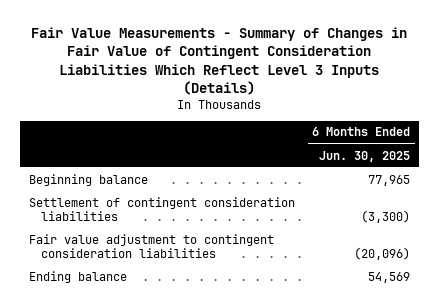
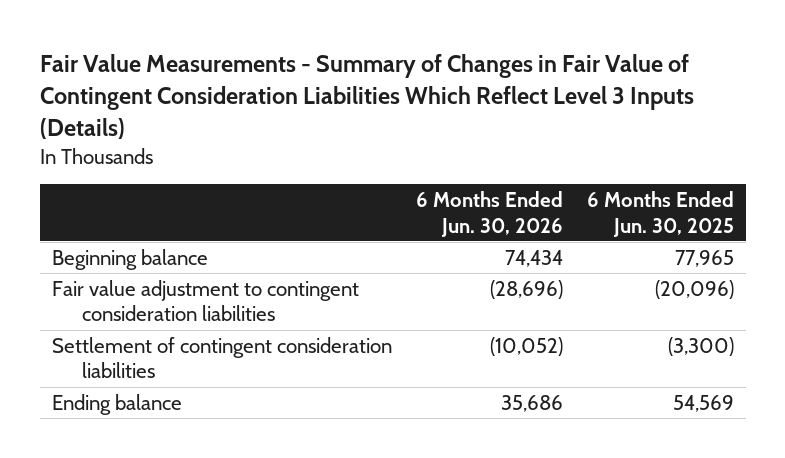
none -> [415,191,563,237] 6 Months Ended Jun. 30, 2026
[28,196,295,221] Settlement of contingent consideration liabilities -> [51,336,392,379] Settlement of contingent consideration liabilities

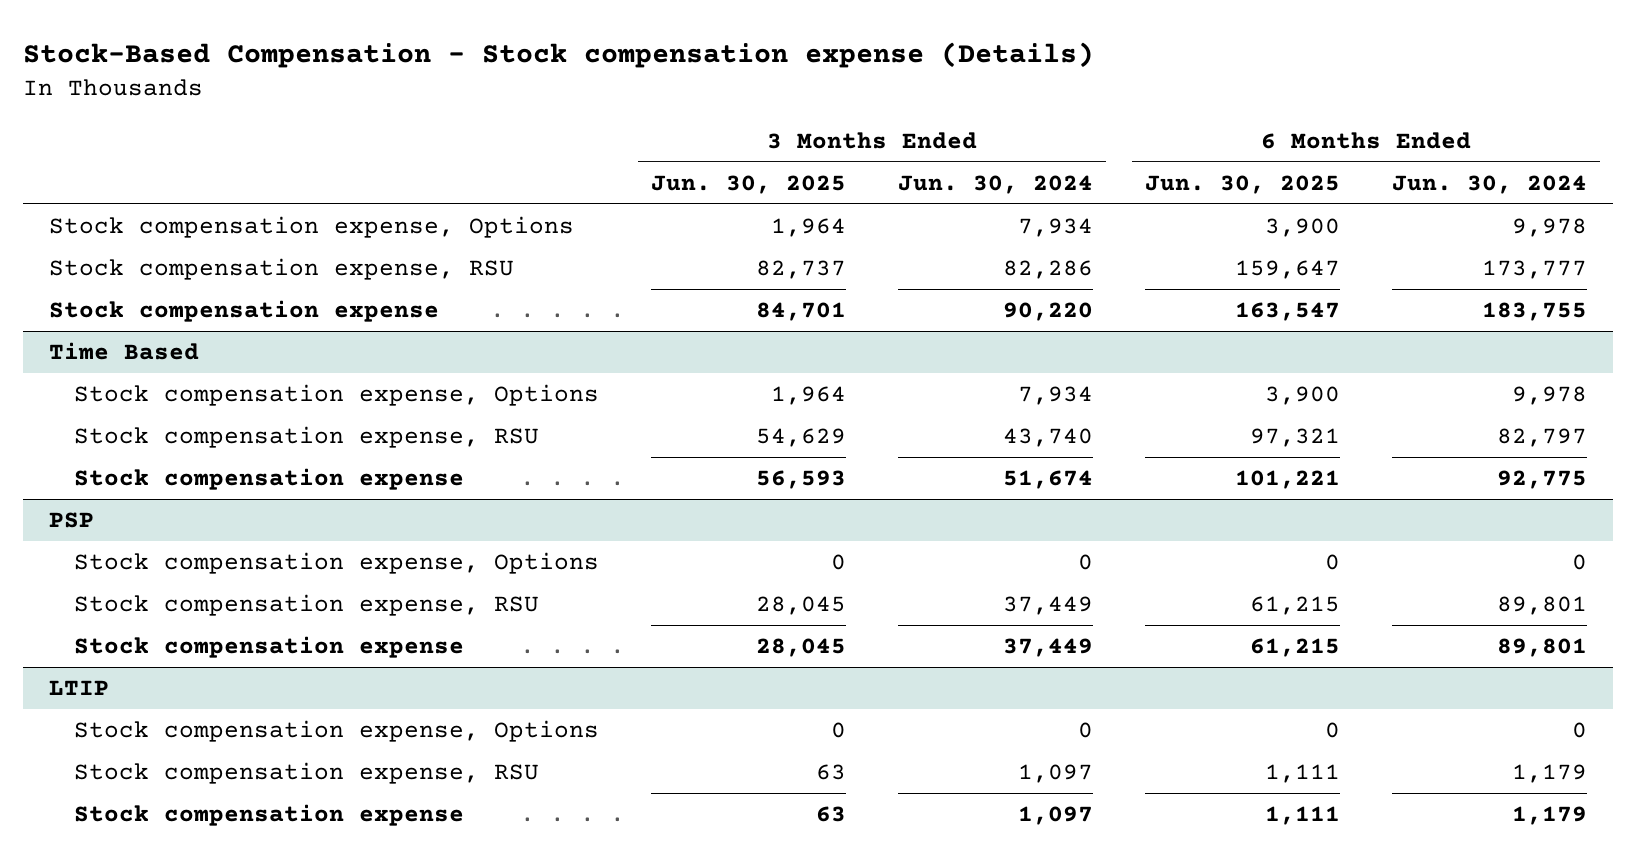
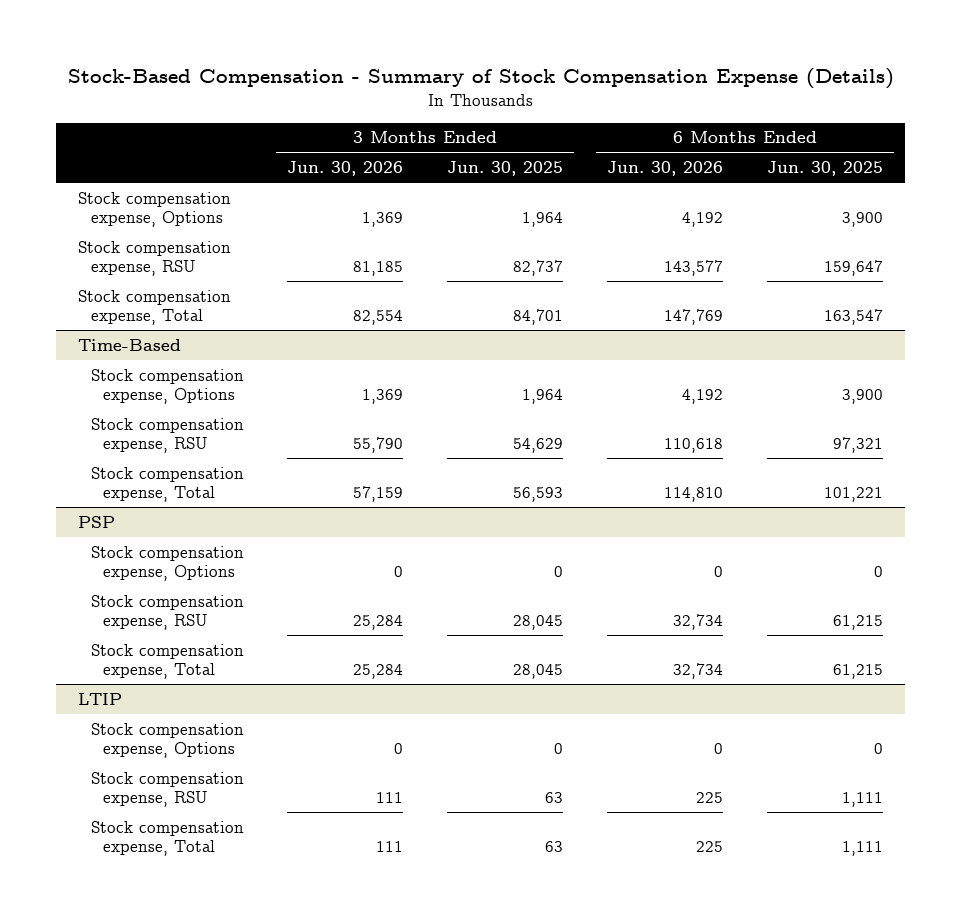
[23,41,1095,68] Stock-Based Compensation - Stock compensation expense (Details) -> [67,67,894,89] Stock-Based Compensation - Summary of Stock Compensation Expense (Details)
[897,174,1093,194] Jun. 30, 2024 -> none
[1391,174,1587,194] Jun. 30, 2024 -> none
none -> [287,161,404,177] Jun. 30, 2026
none -> [607,161,724,177] Jun. 30, 2026
[49,300,440,323] Stock compensation expense -> [78,289,232,326] Stock compensation expense, Total
[49,342,200,361] Time Based -> [78,338,182,351] Time-Based
[73,468,464,491] Stock compensation expense -> [90,466,244,503] Stock compensation expense, Total
[73,636,464,659] Stock compensation expense -> [90,643,244,680] Stock compensation expense, Total
[73,804,464,827] Stock compensation expense -> [90,820,244,857] Stock compensation expense, Total

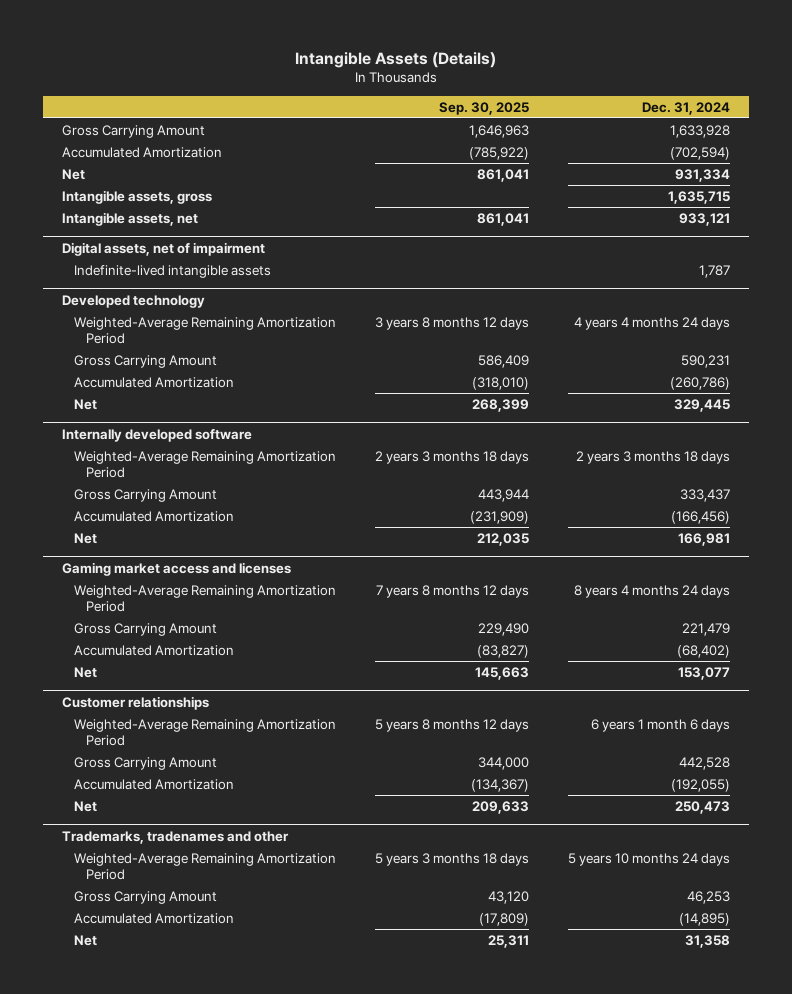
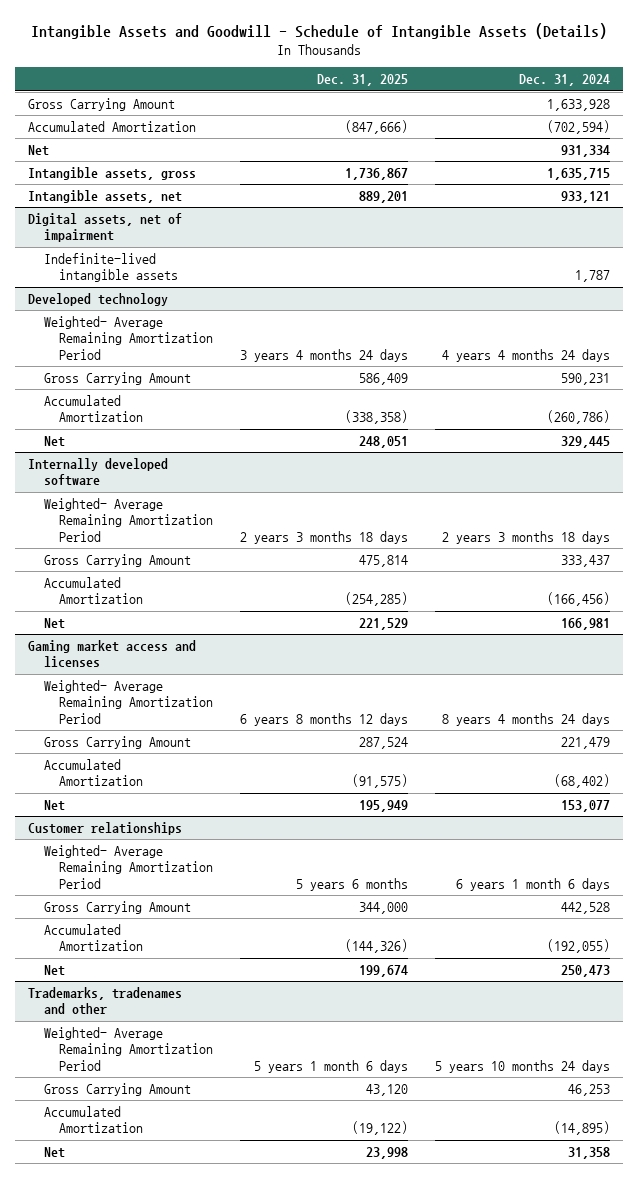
[295,51,497,68] Intangible Assets (Details) -> [30,22,607,39] Intangible Assets and Goodwill - Schedule of Intangible Assets (Details)
[438,101,529,115] Sep. 30, 2025 -> none
none -> [316,74,408,87] Dec. 31, 2025
[73,316,336,344] Weighted-Average Remaining Amortization Period -> [43,315,213,360] Weighted- Average Remaining Amortization Period
[73,450,336,478] Weighted-Average Remaining Amortization Period -> [43,497,213,542] Weighted- Average Remaining Amortization Period
[73,584,336,612] Weighted-Average Remaining Amortization Period -> [43,679,213,724] Weighted- Average Remaining Amortization Period
[73,718,336,746] Weighted-Average Remaining Amortization Period -> [43,844,213,889] Weighted- Average Remaining Amortization Period
[73,852,336,880] Weighted-Average Remaining Amortization Period -> [43,1026,213,1071] Weighted- Average Remaining Amortization Period

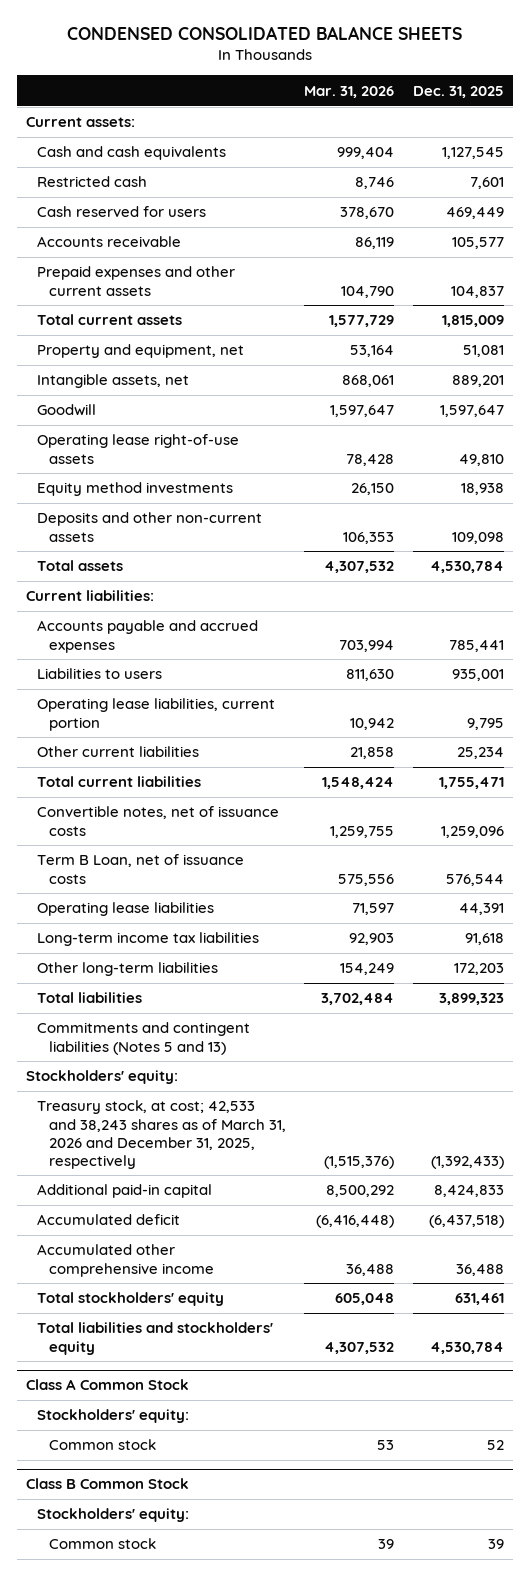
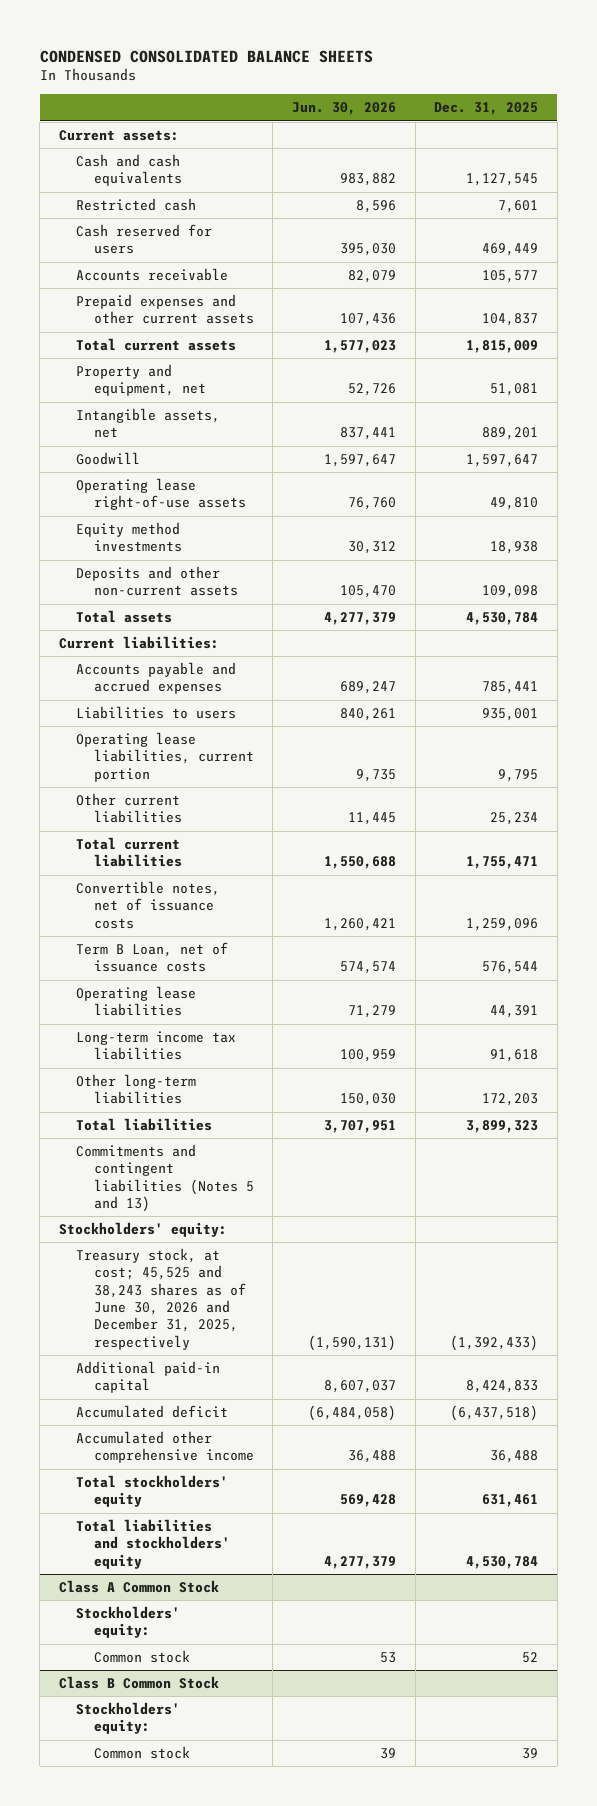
[304,85,395,98] Mar. 31, 2026 -> none
none -> [291,102,396,116] Jun. 30, 2026
[37,1100,287,1169] Treasury stock, at cost; 42,533 and 38,243 shares as of March 31, 2026 and December 31, 2025, respectively -> [76,1248,246,1350] Treasury stock, at cost; 45,525 and 38,243 shares as of June 30, 2026 and December 31, 2025, respectively

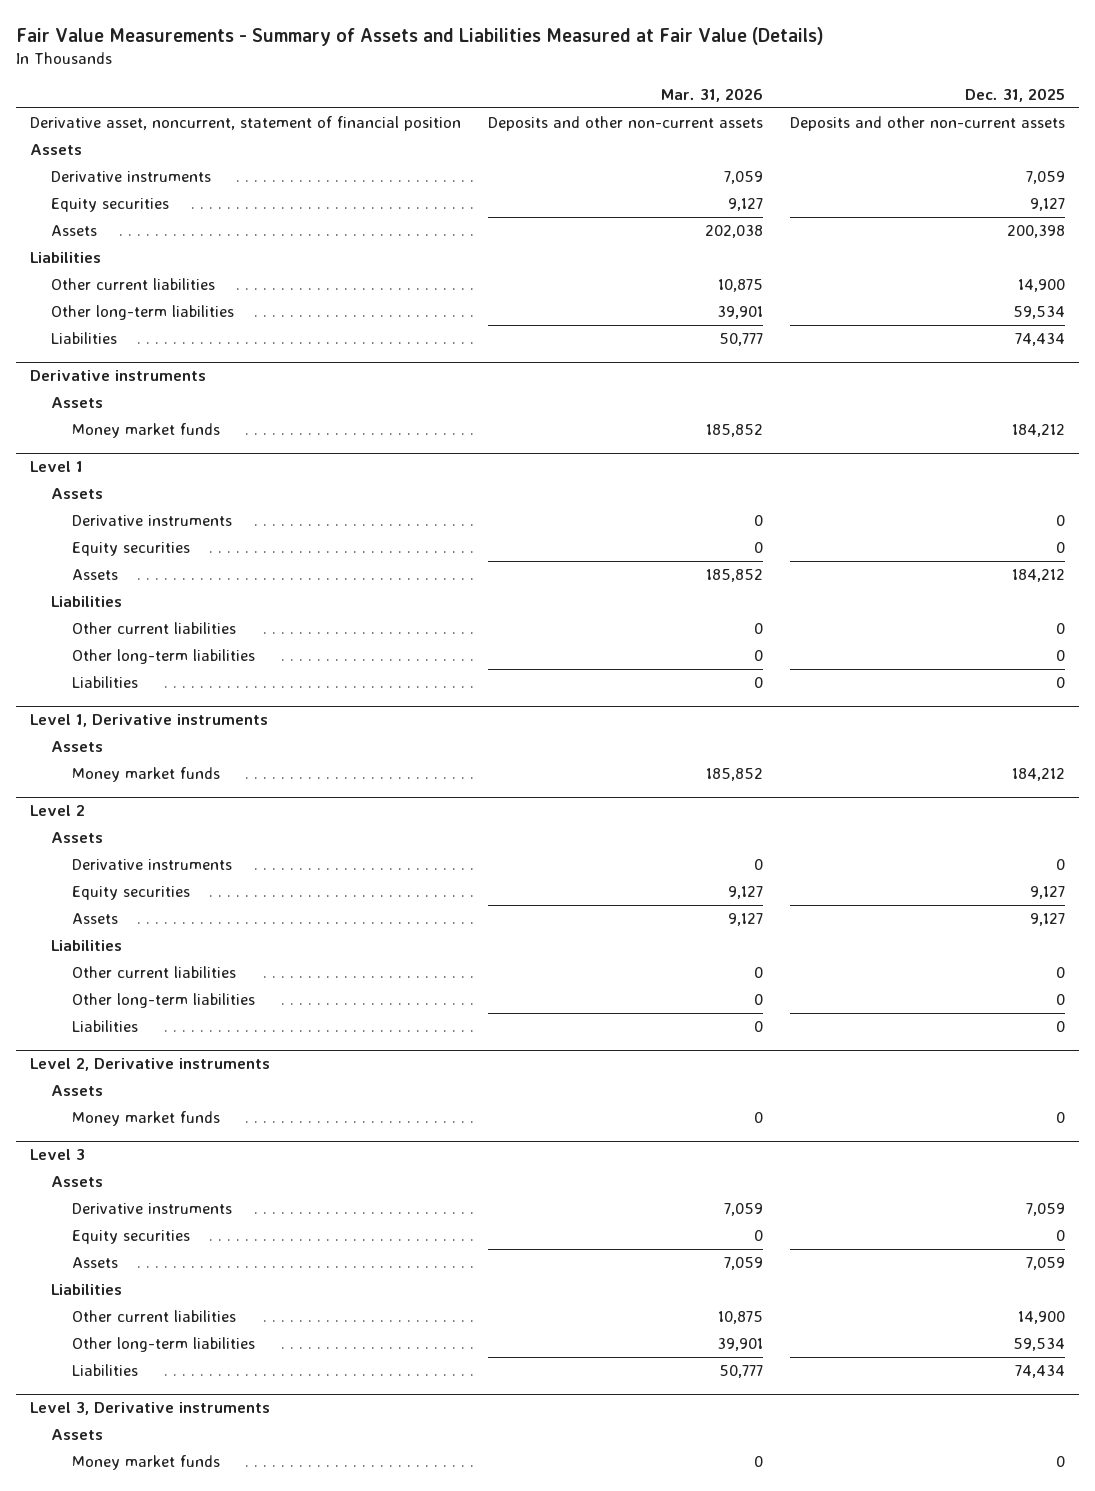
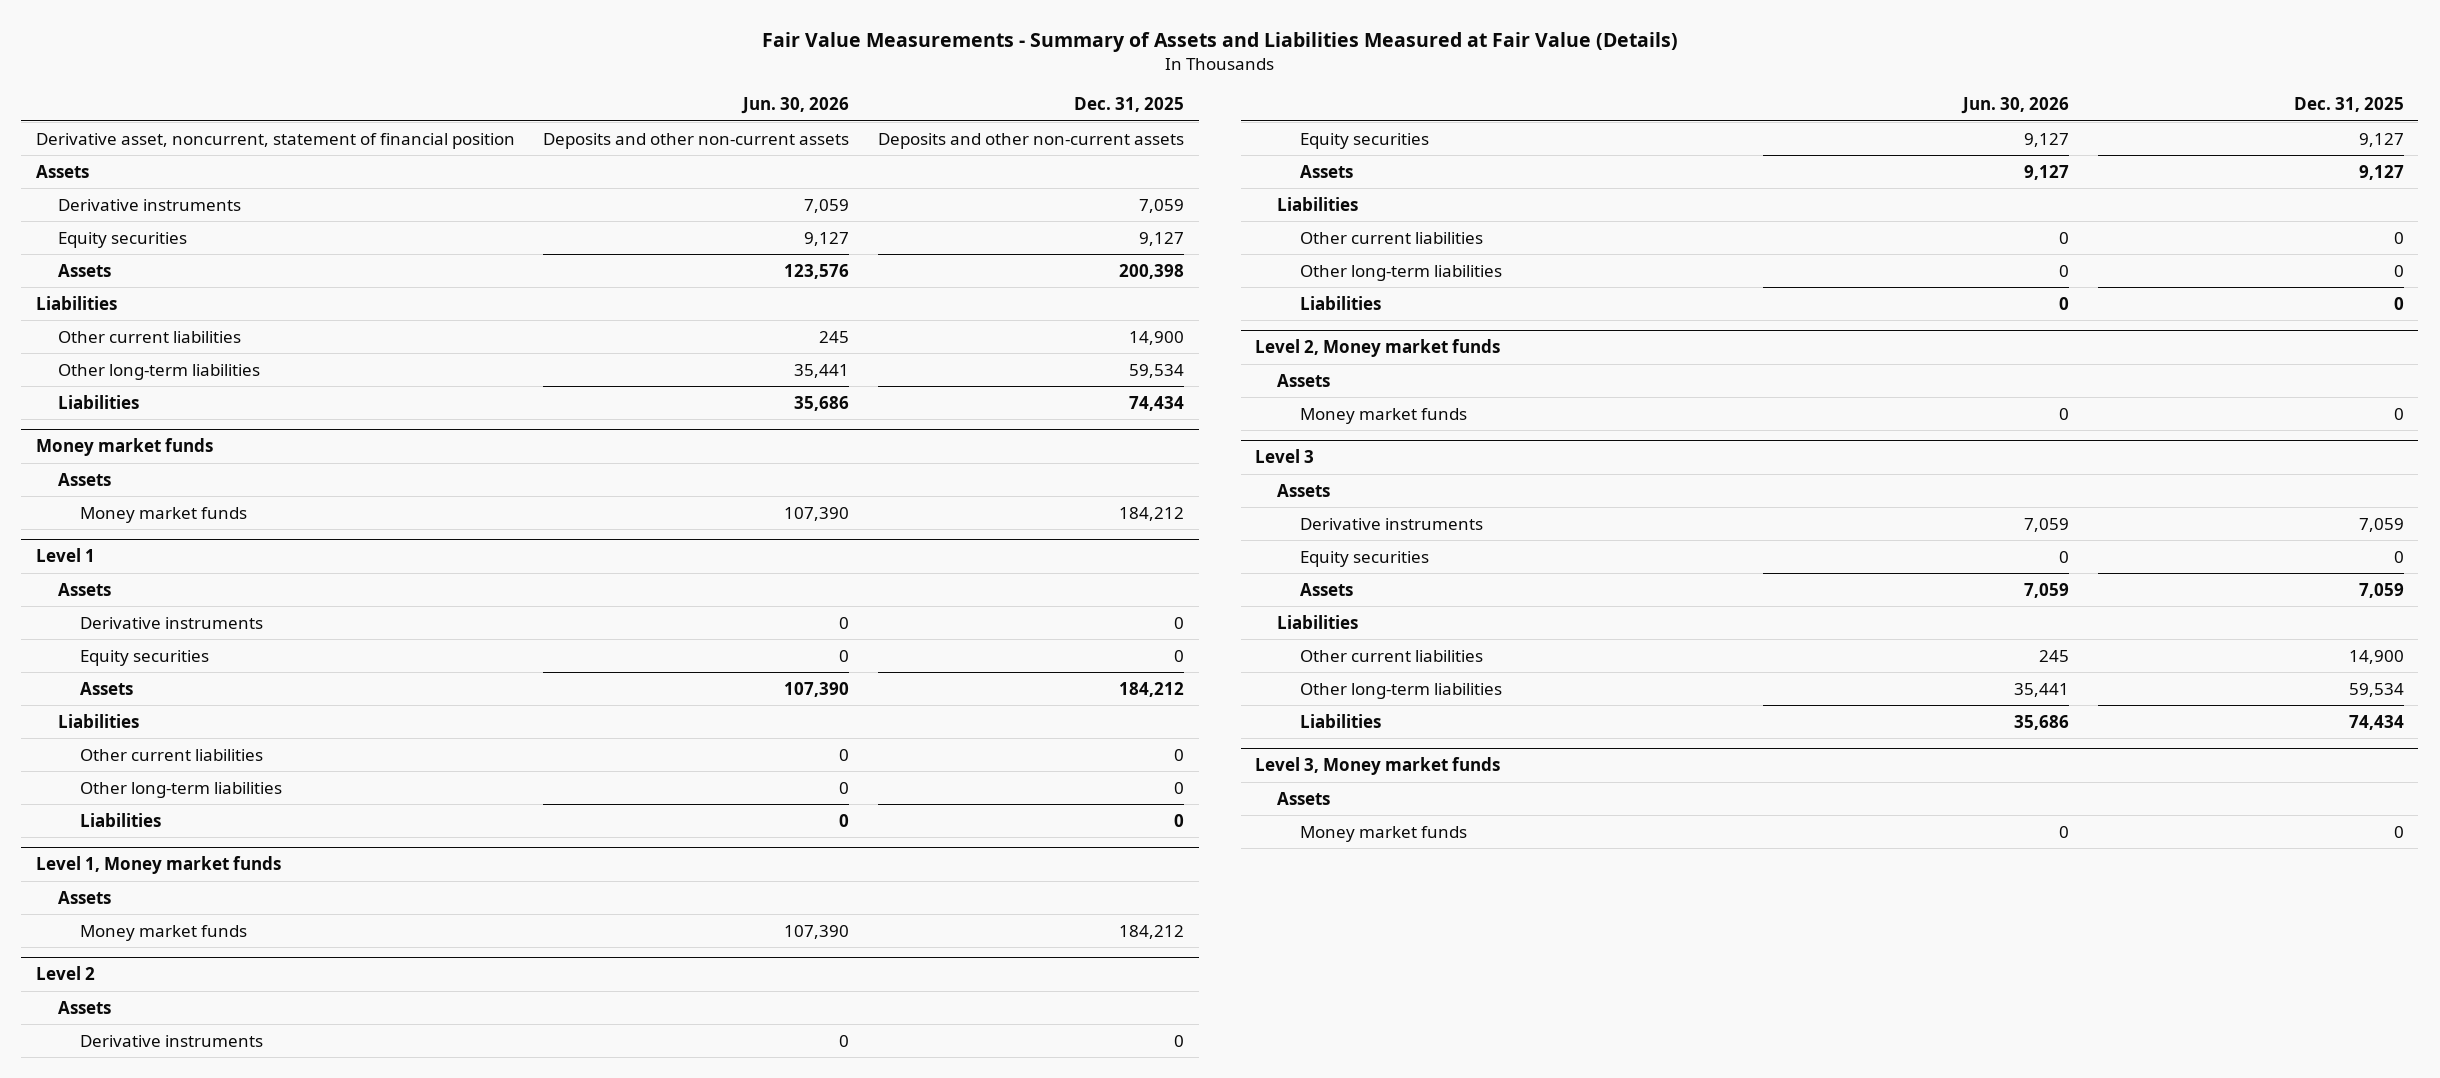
[661,87,764,102] Mar. 31, 2026 -> none
none -> [741,96,850,114] Jun. 30, 2026
[29,370,206,382] Derivative instruments -> [35,438,213,457] Money market funds
[29,714,268,728] Level 1, Derivative instruments -> none
none -> [35,856,281,875] Level 1, Money market funds
[29,1058,270,1072] Level 2, Derivative instruments -> none
none -> [1255,339,1501,358] Level 2, Money market funds
[29,1402,270,1416] Level 3, Derivative instruments -> none
none -> [1255,757,1501,776] Level 3, Money market funds

